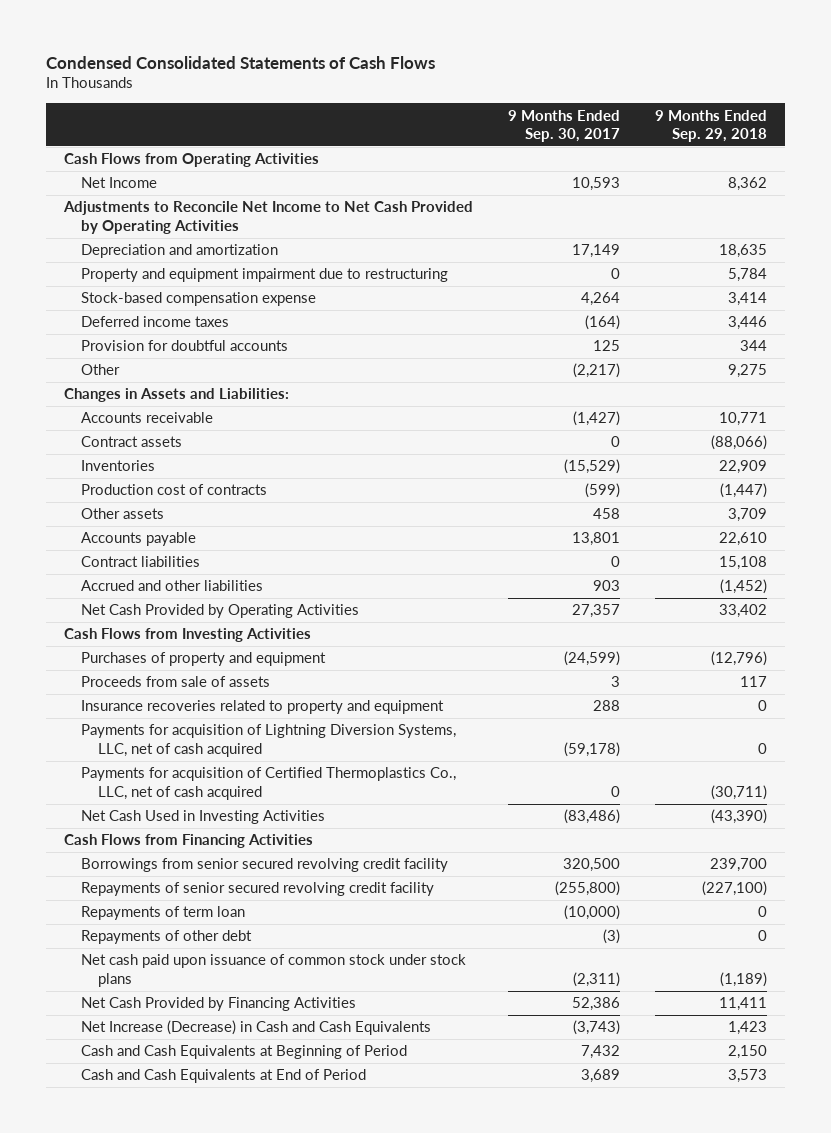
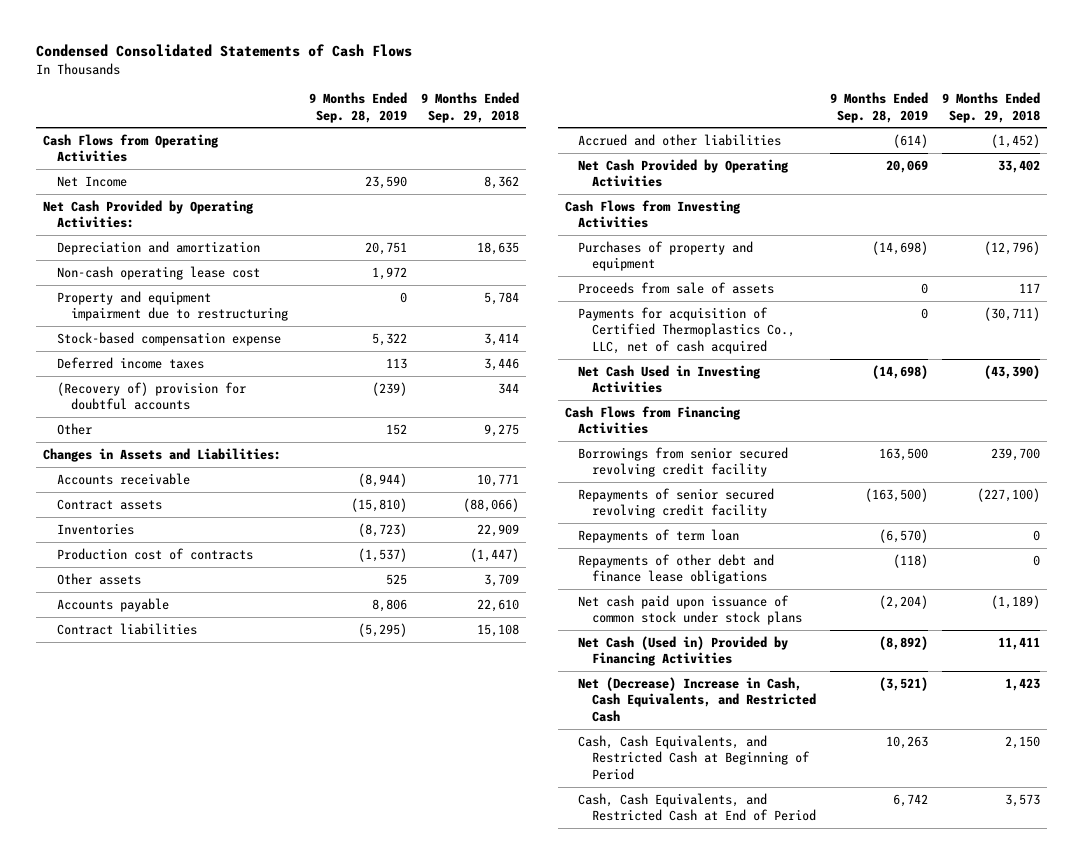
[508,109,621,142] 9 Months Ended Sep. 30, 2017 -> none
none -> [308,92,407,123] 9 Months Ended Sep. 28, 2019
[62,201,473,234] Adjustments to Reconcile Net Income to Net Cash Provided by Operating Activities -> [43,199,255,229] Net Cash Provided by Operating Activities:
none -> [57,265,261,280] Non-cash operating lease cost
[80,340,288,352] Provision for doubtful accounts -> [57,381,247,411] (Recovery of) provision for doubtful accounts
[80,700,444,715] Insurance recoveries related to property and equipment -> none
[80,724,456,757] Payments for acquisition of Lightning Diversion Systems, LLC, net of cash acquired -> none
[80,930,252,945] Repayments of other debt -> [578,553,775,585] Repayments of other debt and finance lease obligations
[80,997,356,1012] Net Cash Provided by Financing Activities -> [578,635,789,667] Net Cash (Used in) Provided by Financing Activities
[80,1020,431,1036] Net Increase (Decrease) in Cash and Cash Equivalents -> [578,676,817,722] Net (Decrease) Increase in Cash, Cash Equivalents, and Restricted Cash
[80,1045,407,1060] Cash and Cash Equivalents at Beginning of Period -> [578,734,811,780] Cash, Cash Equivalents, and Restricted Cash at Beginning of Period
[80,1069,366,1084] Cash and Cash Equivalents at End of Period -> [578,792,817,822] Cash, Cash Equivalents, and Restricted Cash at End of Period

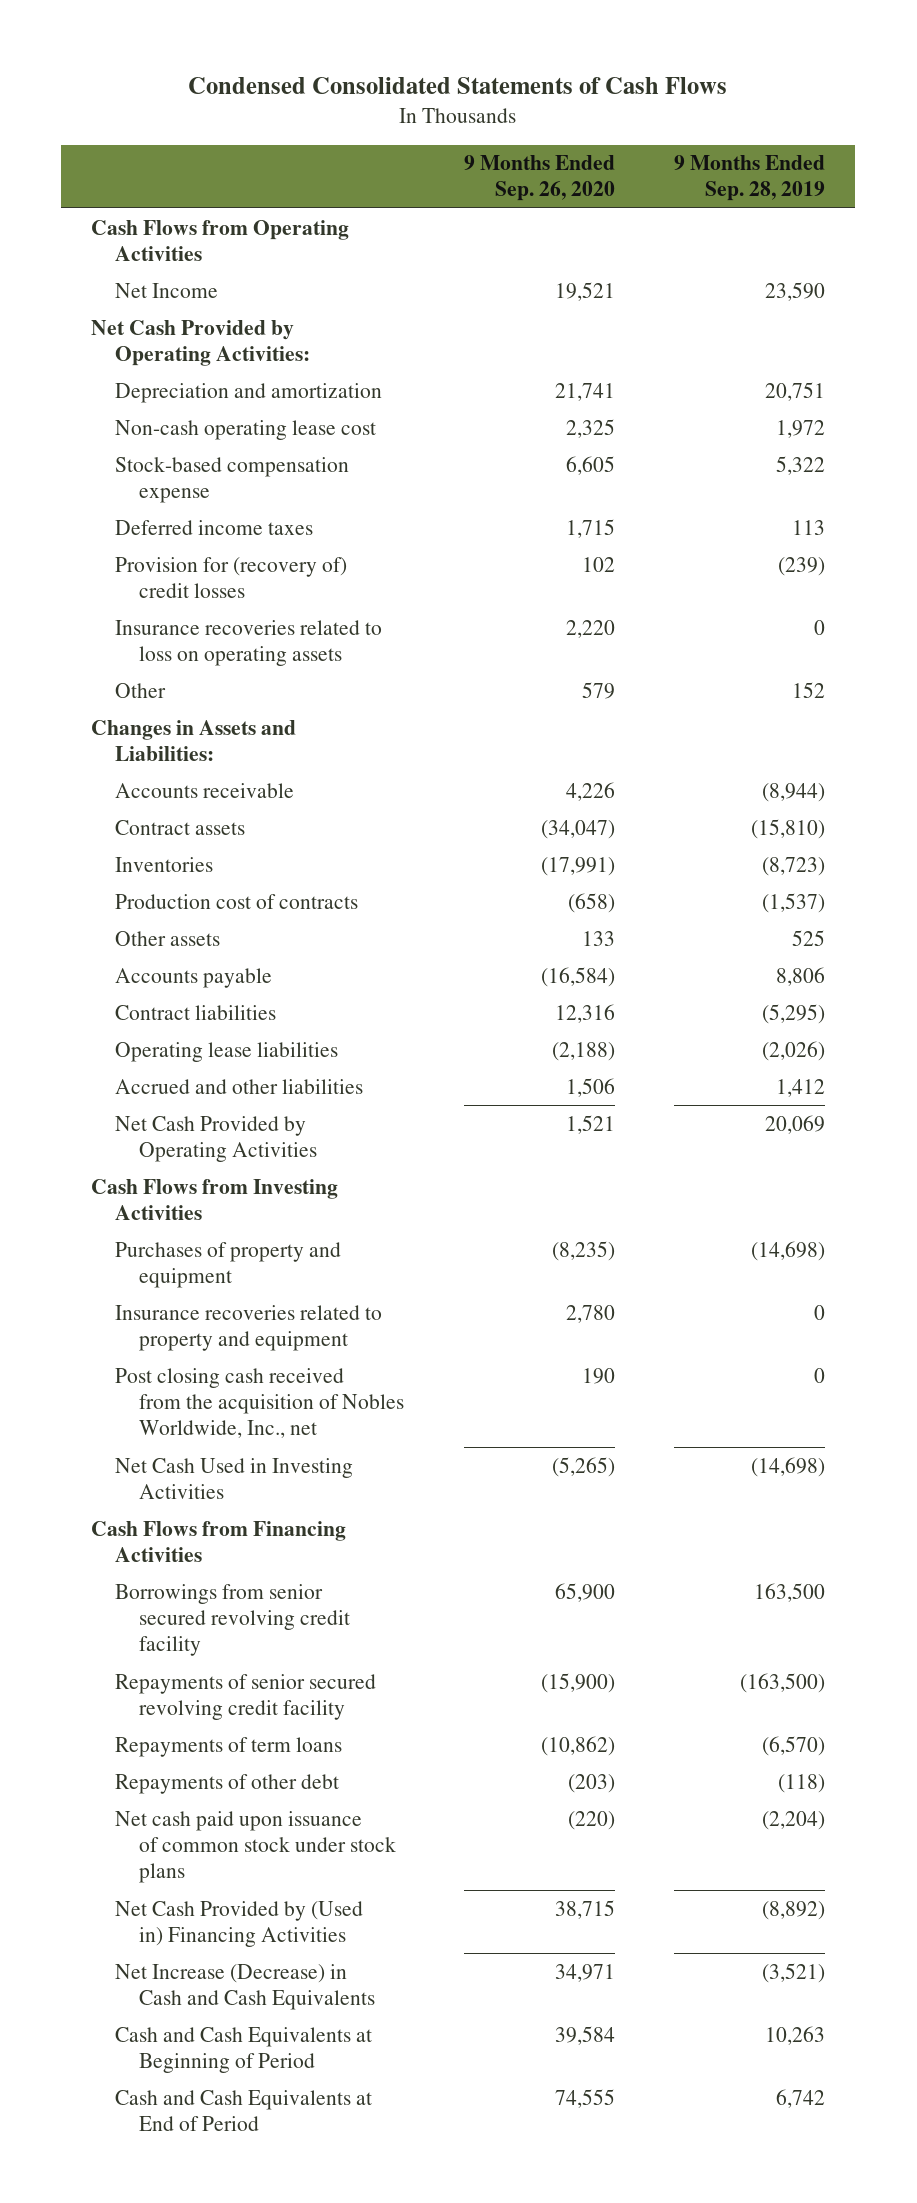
[420,92,519,123] 9 Months Ended Sep. 29, 2018 -> none
none -> [463,155,615,202] 9 Months Ended Sep. 26, 2020
[57,290,288,322] Property and equipment impairment due to restructuring -> none
[57,381,247,411] (Recovery of) provision for doubtful accounts -> [115,556,348,598] Provision for (recovery of) credit losses
none -> [115,619,383,666] Insurance recoveries related to loss on operating assets
none -> [115,1041,339,1062] Operating lease liabilities
[893,133,929,148] (614) -> [776,1078,826,1097] 1,412
[578,281,775,294] Proceeds from sale of assets -> none
[578,306,796,354] Payments for acquisition of Certified Thermoplastics Co., LLC, net of cash acquired -> none
none -> [115,1304,383,1351] Insurance recoveries related to property and equipment
none -> [115,1367,405,1439] Post closing cash received from the acquisition of Nobles Worldwide, Inc., net
[578,528,740,543] Repayments of term loan -> [115,1736,343,1757] Repayments of term loans
[578,553,775,585] Repayments of other debt and finance lease obligations -> [115,1773,340,1794] Repayments of other debt
[578,635,789,667] Net Cash (Used in) Provided by Financing Activities -> [115,1900,364,1947] Net Cash Provided by (Used in) Financing Activities
[578,676,817,722] Net (Decrease) Increase in Cash, Cash Equivalents, and Restricted Cash -> [115,1963,376,2010] Net Increase (Decrease) in Cash and Cash Equivalents
[578,734,811,780] Cash, Cash Equivalents, and Restricted Cash at Beginning of Period -> [115,2026,373,2073] Cash and Cash Equivalents at Beginning of Period
[578,792,817,822] Cash, Cash Equivalents, and Restricted Cash at End of Period -> [115,2089,373,2131] Cash and Cash Equivalents at End of Period

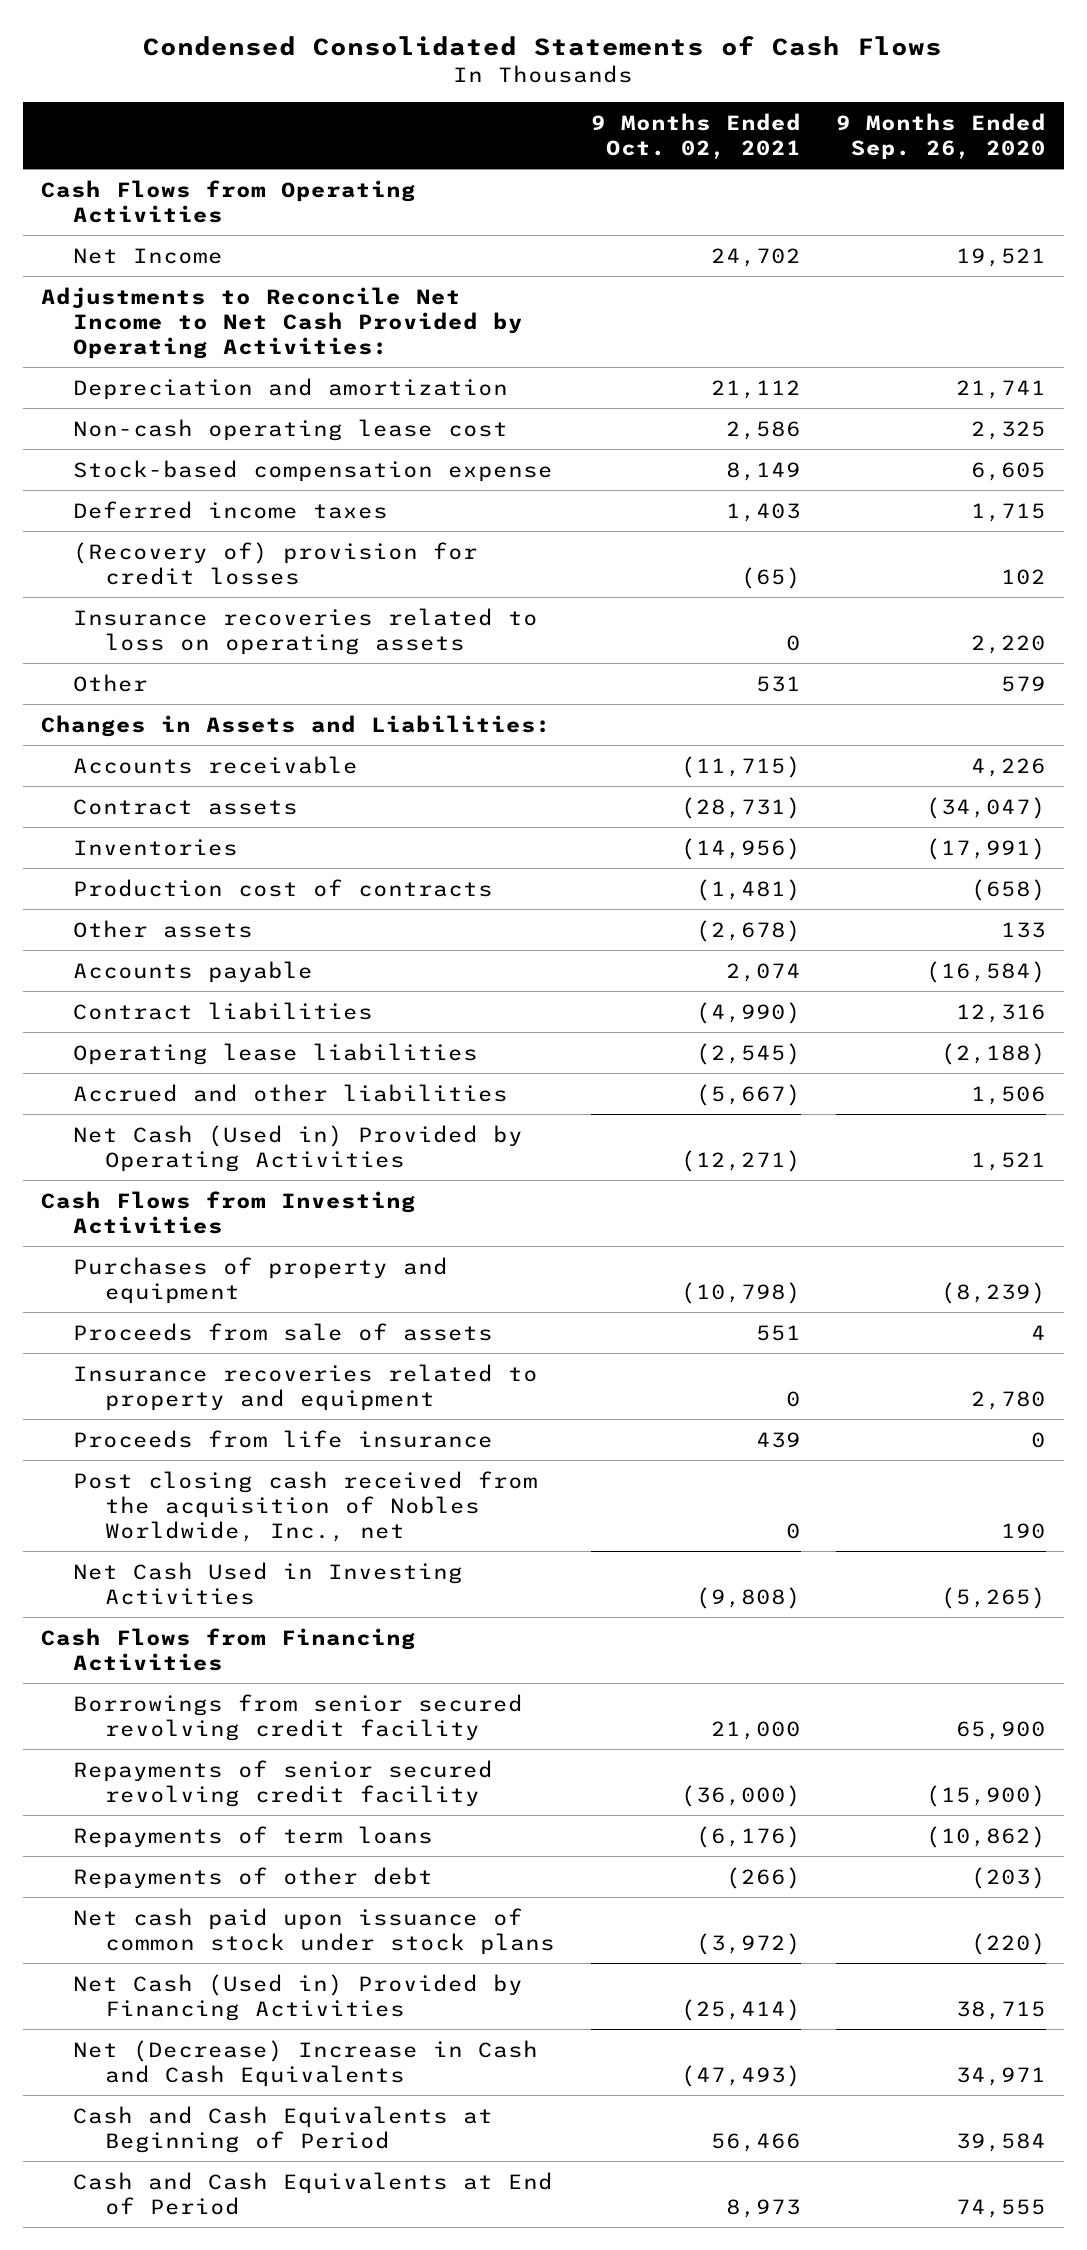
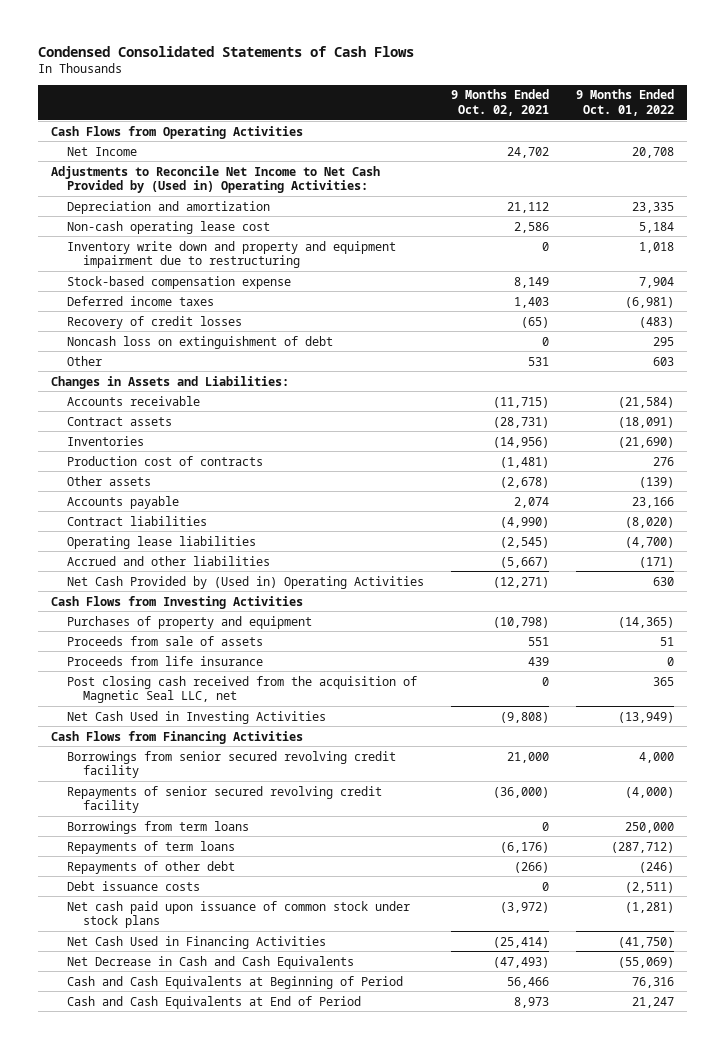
[836,112,1047,161] 9 Months Ended Sep. 26, 2020 -> none
none -> [575,89,674,116] 9 Months Ended Oct. 01, 2022
[40,286,523,360] Adjustments to Reconcile Net Income to Net Cash Provided by Operating Activities: -> [51,165,381,193] Adjustments to Reconcile Net Income to Net Cash Provided by (Used in) Operating Activities:
none -> [67,240,397,268] Inventory write down and property and equipment impairment due to restructuring
[72,607,538,655] Insurance recoveries related to loss on operating assets -> none
[72,541,478,585] (Recovery of) provision for credit losses -> [67,315,243,329] Recovery of credit losses
none -> [67,335,334,349] Noncash loss on extinguishment of debt
[72,1124,523,1172] Net Cash (Used in) Provided by Operating Activities -> [67,575,425,589] Net Cash Provided by (Used in) Operating Activities
[72,1363,538,1411] Insurance recoveries related to property and equipment -> none
[72,1470,538,1543] Post closing cash received from the acquisition of Nobles Worldwide, Inc., net -> [67,675,418,703] Post closing cash received from the acquisition of Magnetic Seal LLC, net
none -> [67,820,250,834] Borrowings from term loans
none -> [67,880,201,891] Debt issuance costs
[72,1973,523,2021] Net Cash (Used in) Provided by Financing Activities -> [67,935,327,949] Net Cash Used in Financing Activities
[72,2039,538,2087] Net (Decrease) Increase in Cash and Cash Equivalents -> [67,955,355,969] Net Decrease in Cash and Cash Equivalents

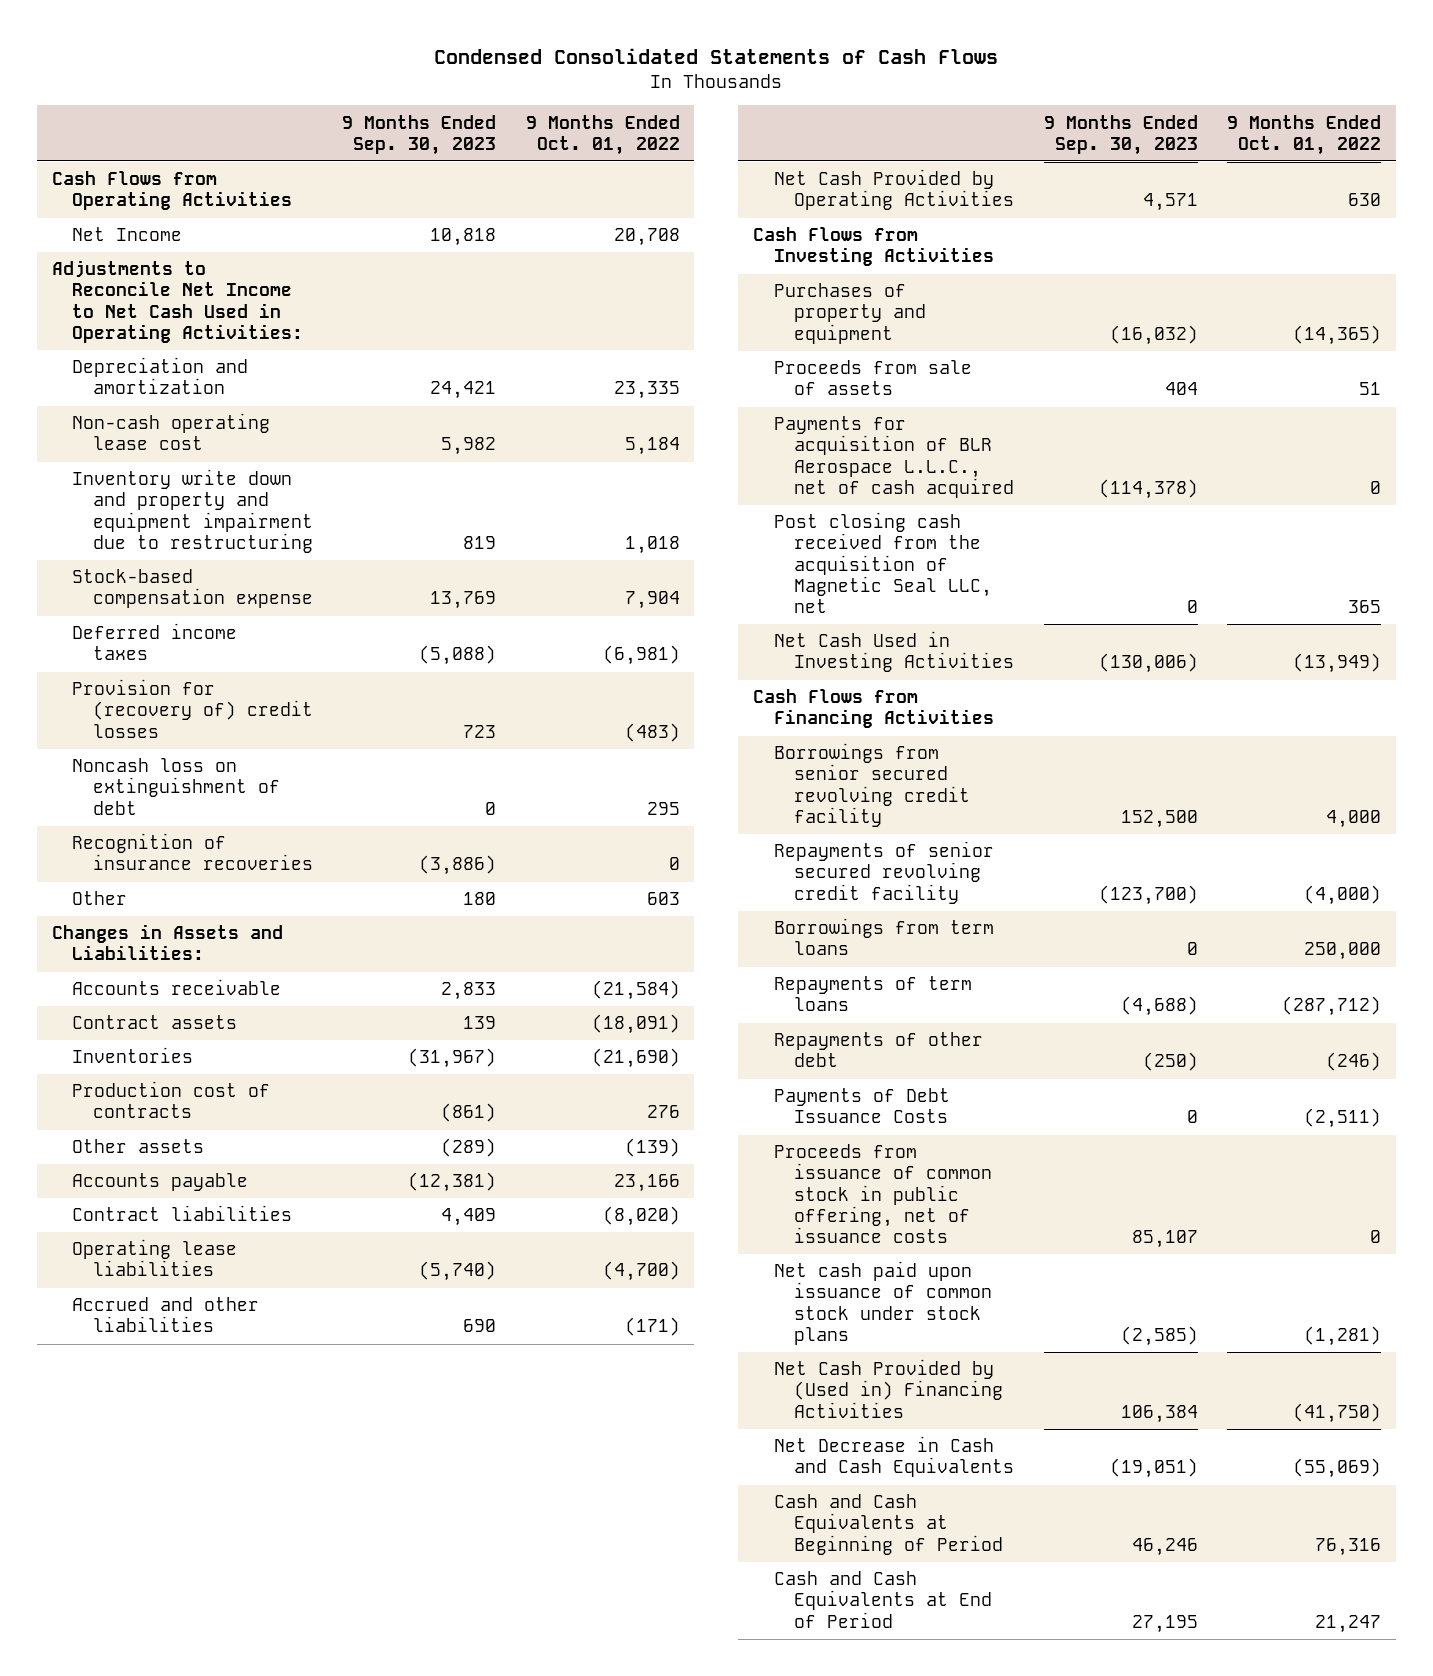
[451,89,550,116] 9 Months Ended Oct. 02, 2021 -> none
none -> [342,114,497,155] 9 Months Ended Sep. 30, 2023
[51,165,381,193] Adjustments to Reconcile Net Income to Net Cash Provided by (Used in) Operating Activities: -> [51,260,304,343] Adjustments to Reconcile Net Income to Net Cash Used in Operating Activities:
[67,315,243,329] Recovery of credit losses -> [72,679,313,738] Provision for (recovery of) credit losses
none -> [72,833,313,871] Recognition of insurance recoveries
[67,575,425,589] Net Cash Provided by (Used in) Operating Activities -> [773,169,1015,211] Net Cash Provided by Operating Activities
[67,655,264,666] Proceeds from life insurance -> none
none -> [773,416,1015,498] Payments for acquisition of BLR Aerospace L.L.C., net of cash acquired
[67,880,201,891] Debt issuance costs -> [773,1088,950,1124] Payments of Debt Issuance Costs
none -> [773,1144,993,1243] Proceeds from issuance of common stock in public offering, net of issuance costs
[67,935,327,949] Net Cash Used in Financing Activities -> [773,1359,1004,1418] Net Cash Provided by (Used in) Financing Activities

